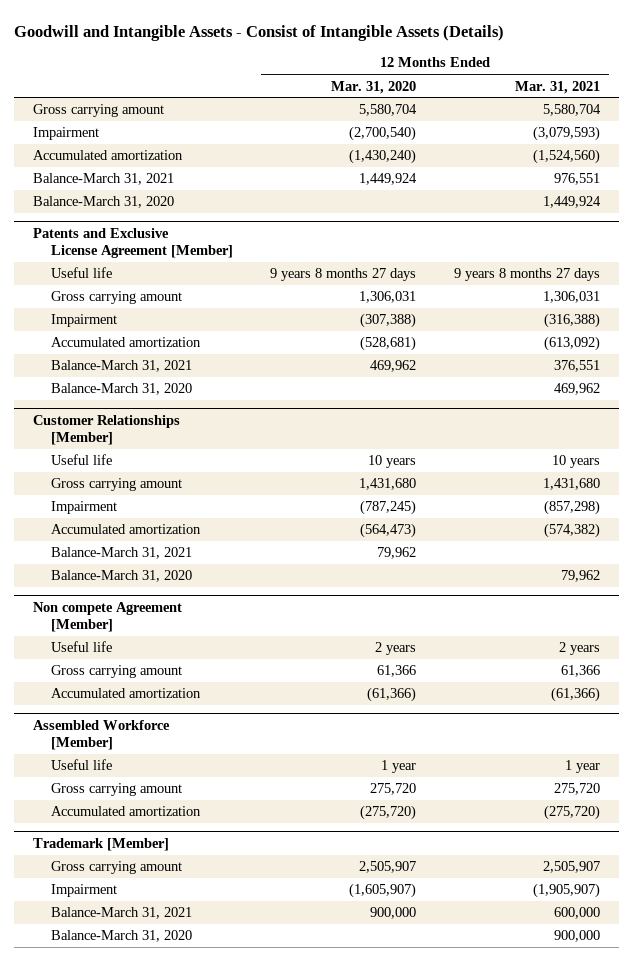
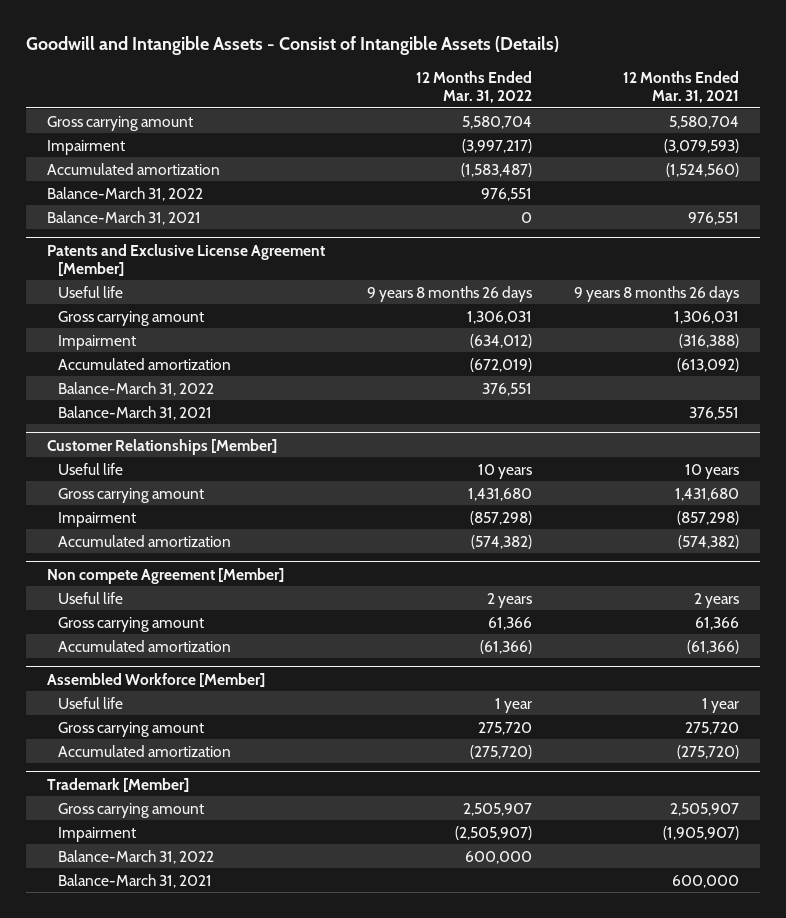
[331,80,417,94] Mar. 31, 2020 -> none
none -> [416,71,533,104] 12 Months Ended Mar. 31, 2022
none -> [46,186,203,201] Balance-March 31, 2022
[33,196,175,209] Balance-March 31, 2020 -> none
[454,268,601,282] 9 years 8 months 27 days -> [574,285,740,302] 9 years 8 months 26 days
none -> [58,381,215,396] Balance-March 31, 2022
[50,383,192,396] Balance-March 31, 2020 -> none
[50,547,192,560] Balance-March 31, 2021 -> none
[50,570,192,583] Balance-March 31, 2020 -> none
none -> [58,849,215,864] Balance-March 31, 2022
[50,930,192,943] Balance-March 31, 2020 -> none

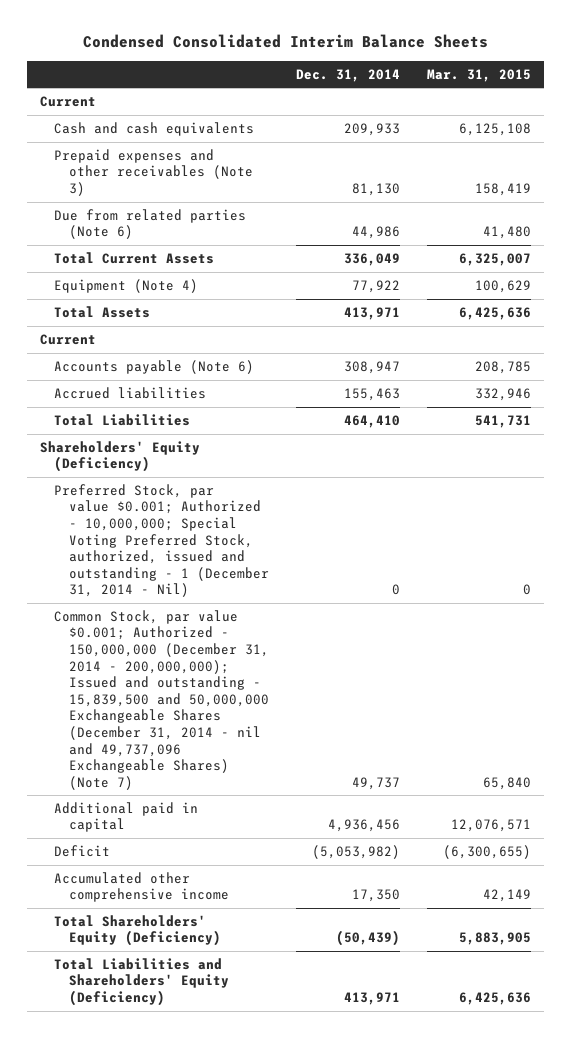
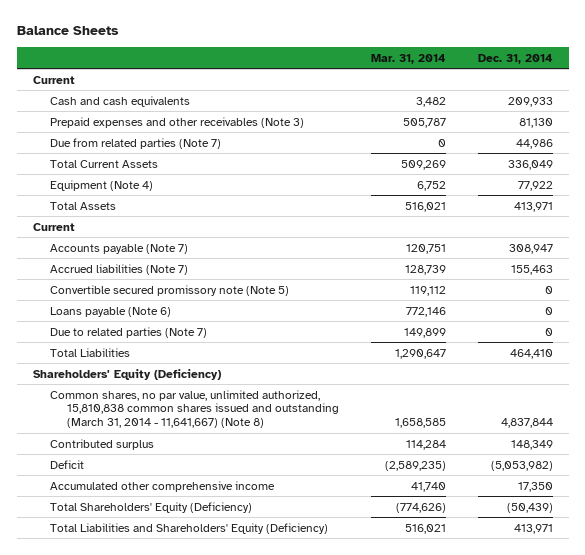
[82,34,488,49] Condensed Consolidated Interim Balance Sheets -> [16,26,119,36] Balance Sheets
[426,68,531,82] Mar. 31, 2015 -> none
none -> [370,53,446,64] Mar. 31, 2014
[54,208,247,240] Due from related parties (Note 6) -> [49,137,221,149] Due from related parties (Note 7)
[54,359,255,374] Accounts payable (Note 6) -> [49,243,188,254] Accounts payable (Note 7)
[54,386,207,399] Accrued liabilities -> [49,263,188,275] Accrued liabilities (Note 7)
none -> [49,284,289,296] Convertible secured promissory note (Note 5)
none -> [49,306,171,317] Loans payable (Note 6)
none -> [49,326,207,338] Due to related parties (Note 7)
[54,483,269,598] Preferred Stock, par value $0.001; Authorized - 10,000,000; Special Voting Preferred Stock, authorized, issued and outstanding - 1 (December 31, 2014 - Nil) -> none
[54,801,199,833] Additional paid in capital -> none
[54,609,269,790] Common Stock, par value $0.001; Authorized - 150,000,000 (December 31, 2014 - 200,000,000); Issued and outstanding - 15,839,500 and 50,000,000 Exchangeable Shares (December 31, 2014 - nil and 49,737,096 Exchangeable Shares) (Note 7) -> [49,389,339,429] Common shares, no par value, unlimited authorized, 15,810,838 common shares issued and outstanding (March 31, 2014 - 11,641,667) (Note 8)
[351,776,400,790] 49,737 -> [500,418,553,429] 4,837,844
none -> [49,438,154,450] Contributed surplus

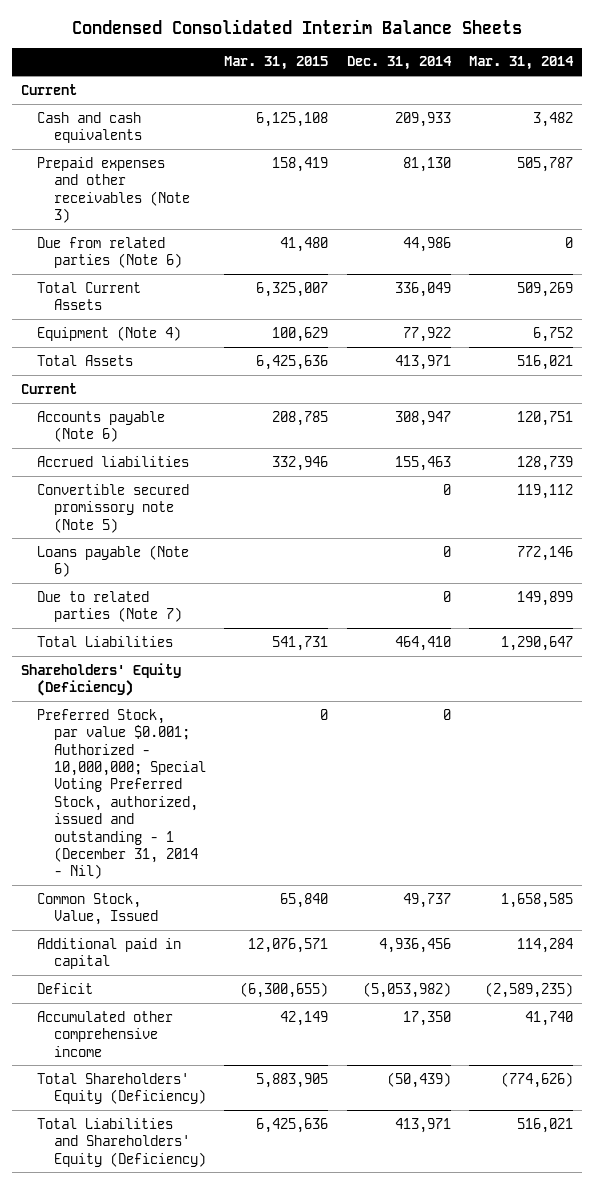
[16,26,119,36] Balance Sheets -> [71,18,522,34] Condensed Consolidated Interim Balance Sheets
none -> [224,56,329,71] Mar. 31, 2015
[49,137,221,149] Due from related parties (Note 7) -> [37,236,183,269] Due from related parties (Note 6)
[49,243,188,254] Accounts payable (Note 7) -> [37,410,166,443] Accounts payable (Note 6)
[49,263,188,275] Accrued liabilities (Note 7) -> [37,455,190,467] Accrued liabilities
[49,389,339,429] Common shares, no par value, unlimited authorized, 15,810,838 common shares issued and outstanding (March 31, 2014 - 11,641,667) (Note 8) -> none
[49,438,154,450] Contributed surplus -> none
none -> [37,708,207,880] Preferred Stock, par value $0.001; Authorized - 10,000,000; Special Voting Preferred Stock, authorized, issued and outstanding - 1 (December 31, 2014 - Nil)
none -> [37,892,159,926] Common Stock, Value, Issued
none -> [37,937,182,970] Additional paid in capital

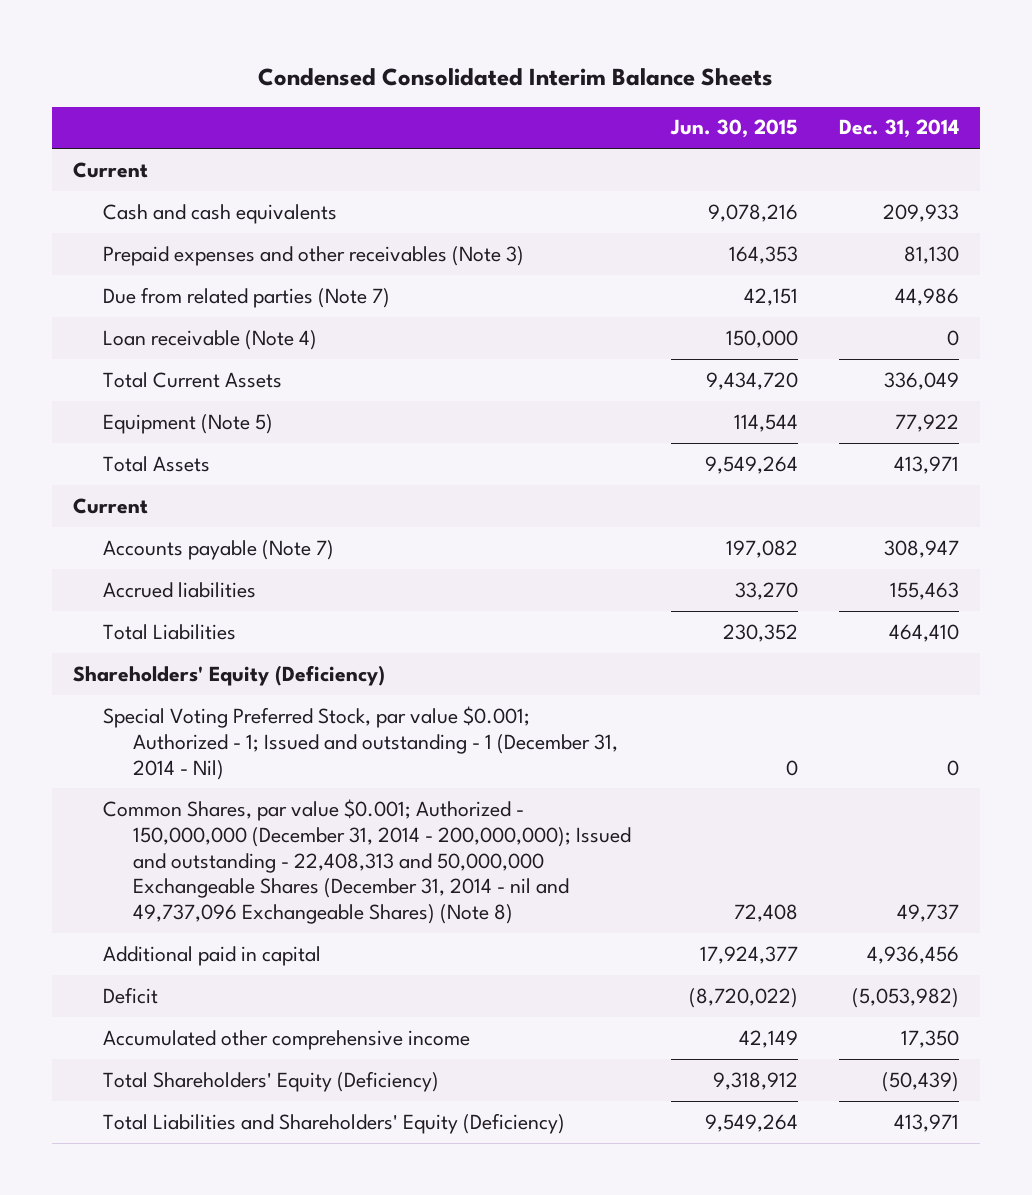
[224,56,329,71] Mar. 31, 2015 -> none
[468,56,574,71] Mar. 31, 2014 -> none
none -> [670,119,799,139] Jun. 30, 2015
[37,236,183,269] Due from related parties (Note 6) -> [102,286,390,308] Due from related parties (Note 7)
none -> [102,329,317,350] Loan receivable (Note 4)
[37,325,182,341] Equipment (Note 4) -> [102,413,273,434] Equipment (Note 5)
[37,410,166,443] Accounts payable (Note 6) -> [102,539,334,560] Accounts payable (Note 7)
[37,483,190,533] Convertible secured promissory note (Note 5) -> none
[37,544,190,578] Loans payable (Note 6) -> none
[37,590,183,623] Due to related parties (Note 7) -> none
[37,708,207,880] Preferred Stock, par value $0.001; Authorized - 10,000,000; Special Voting Preferred Stock, authorized, issued and outstanding - 1 (December 31, 2014 - Nil) -> [102,705,618,780] Special Voting Preferred Stock, par value $0.001; Authorized - 1; Issued and outstanding - 1 (December 31, 2014 - Nil)
[37,892,159,926] Common Stock, Value, Issued -> [102,798,631,925] Common Shares, par value $0.001; Authorized - 150,000,000 (December 31, 2014 - 200,000,000); Issued and outstanding - 22,408,313 and 50,000,000 Exchangeable Shares (December 31, 2014 - nil and 49,737,096 Exchangeable Shares) (Note 8)

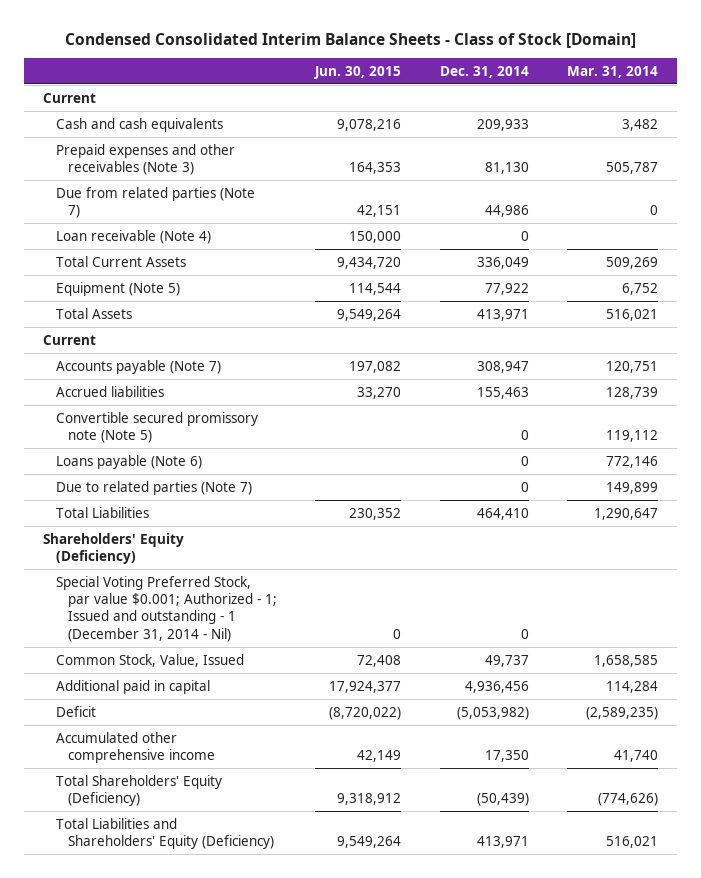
[257,68,773,87] Condensed Consolidated Interim Balance Sheets -> [64,32,636,48] Condensed Consolidated Interim Balance Sheets - Class of Stock [Domain]
none -> [567,66,659,79] Mar. 31, 2014
none -> [55,411,258,444] Convertible secured promissory note (Note 5)
none -> [55,454,202,469] Loans payable (Note 6)
none -> [55,480,252,495] Due to related parties (Note 7)
[102,798,631,925] Common Shares, par value $0.001; Authorized - 150,000,000 (December 31, 2014 - 200,000,000); Issued and outstanding - 22,408,313 and 50,000,000 Exchangeable Shares (December 31, 2014 - nil and 49,737,096 Exchangeable Shares) (Note 8) -> [55,653,244,667] Common Stock, Value, Issued

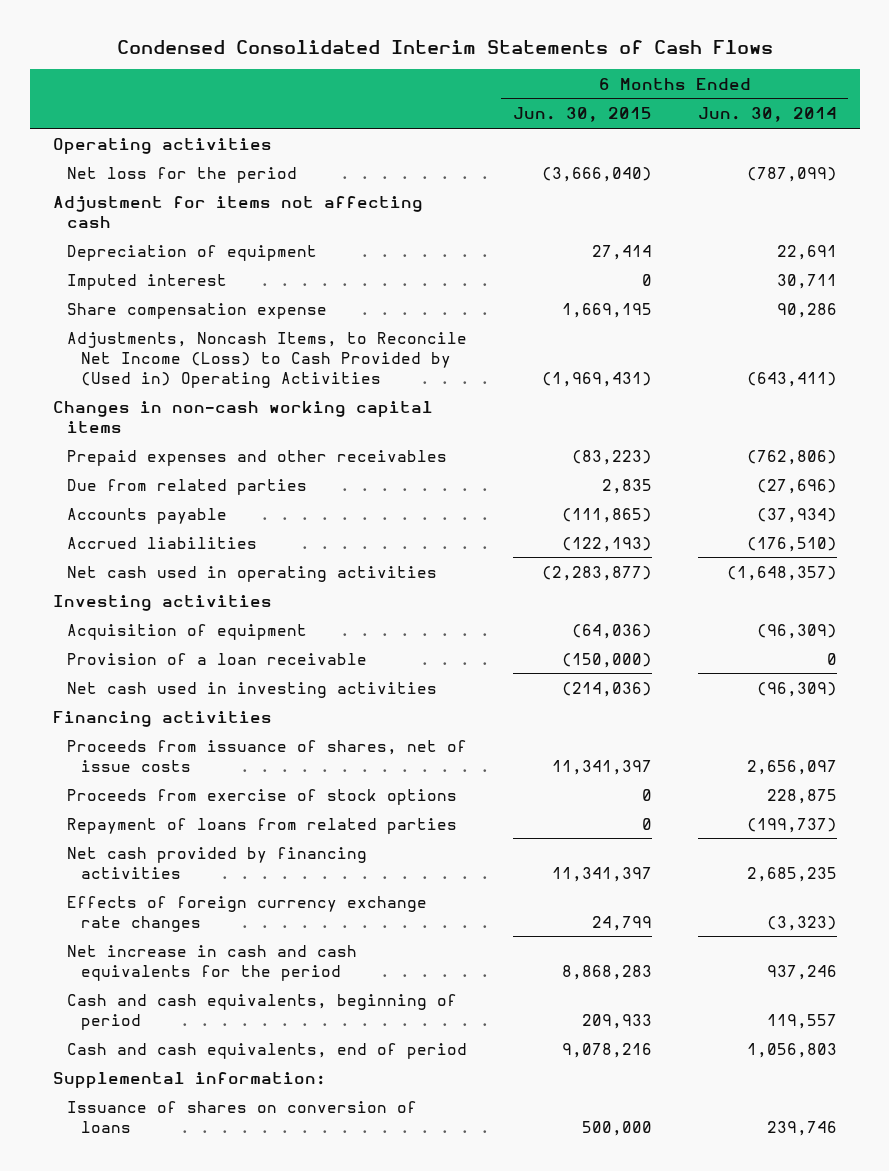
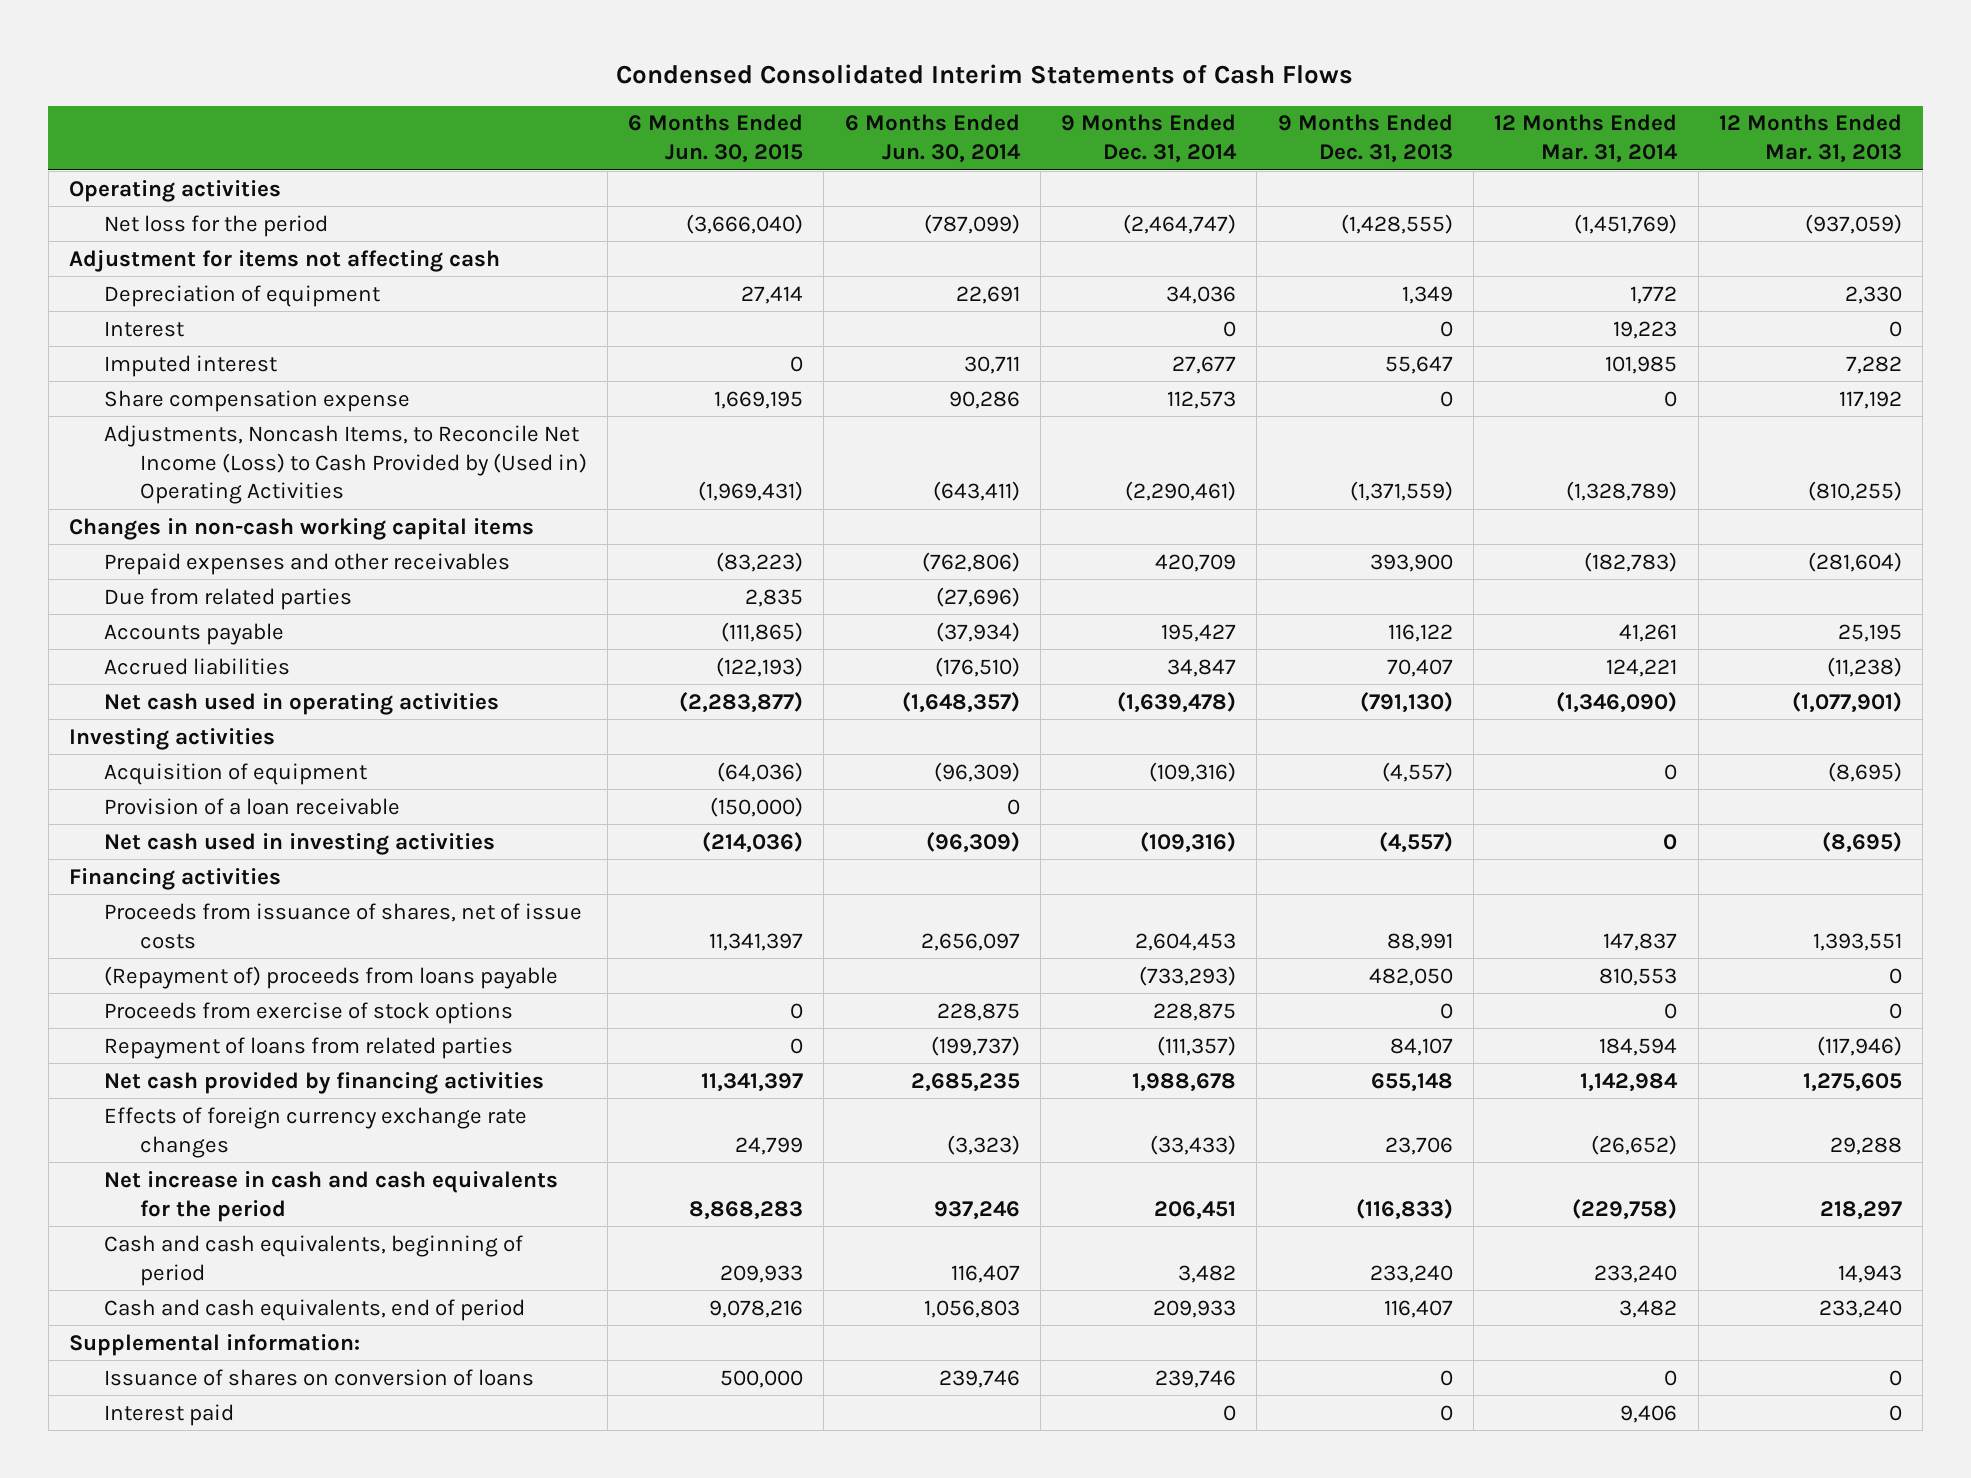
none -> [1061,114,1238,164] 9 Months Ended Dec. 31, 2014
none -> [1277,114,1453,164] 9 Months Ended Dec. 31, 2013
none -> [1494,114,1679,164] 12 Months Ended Mar. 31, 2014
none -> [1718,114,1902,164] 12 Months Ended Mar. 31, 2013
none -> [104,320,185,337] Interest
none -> [104,965,559,989] (Repayment of) proceeds from loans payable
[766,1013,837,1029] 119,557 -> [950,1264,1020,1283] 116,407
none -> [104,1403,235,1426] Interest paid

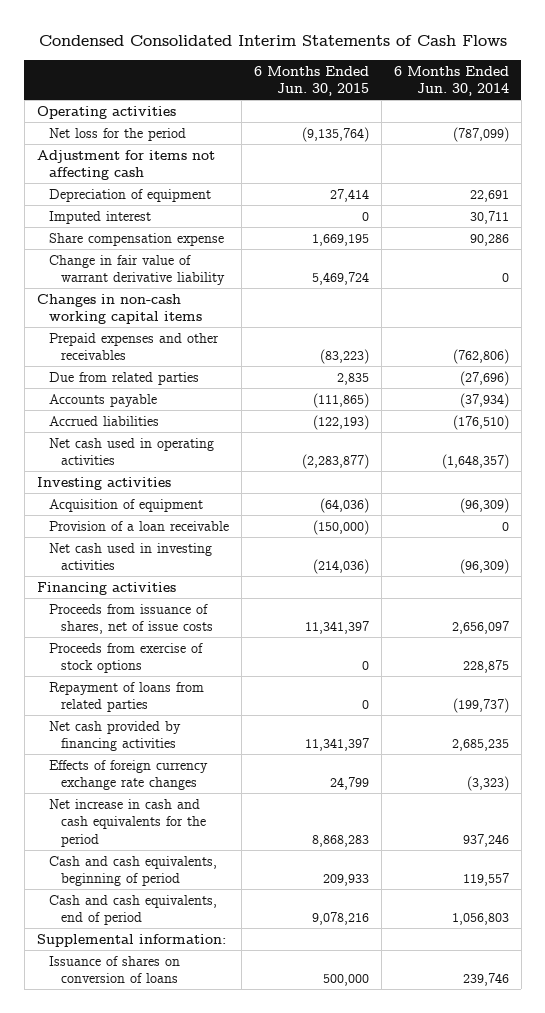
[1061,114,1238,164] 9 Months Ended Dec. 31, 2014 -> none
[1277,114,1453,164] 9 Months Ended Dec. 31, 2013 -> none
[1494,114,1679,164] 12 Months Ended Mar. 31, 2014 -> none
[1718,114,1902,164] 12 Months Ended Mar. 31, 2013 -> none
[686,213,804,234] (3,666,040) -> [301,126,369,142] (9,135,764)
[104,320,185,337] Interest -> none
[104,424,587,505] Adjustments, Noncash Items, to Reconcile Net Income (Loss) to Cash Provided by (Used in) Operating Activities -> none
none -> [49,254,226,286] Change in fair value of warrant derivative liability
[104,965,559,989] (Repayment of) proceeds from loans payable -> none
[950,1264,1020,1283] 116,407 -> [462,873,509,887] 119,557
[104,1403,235,1426] Interest paid -> none

